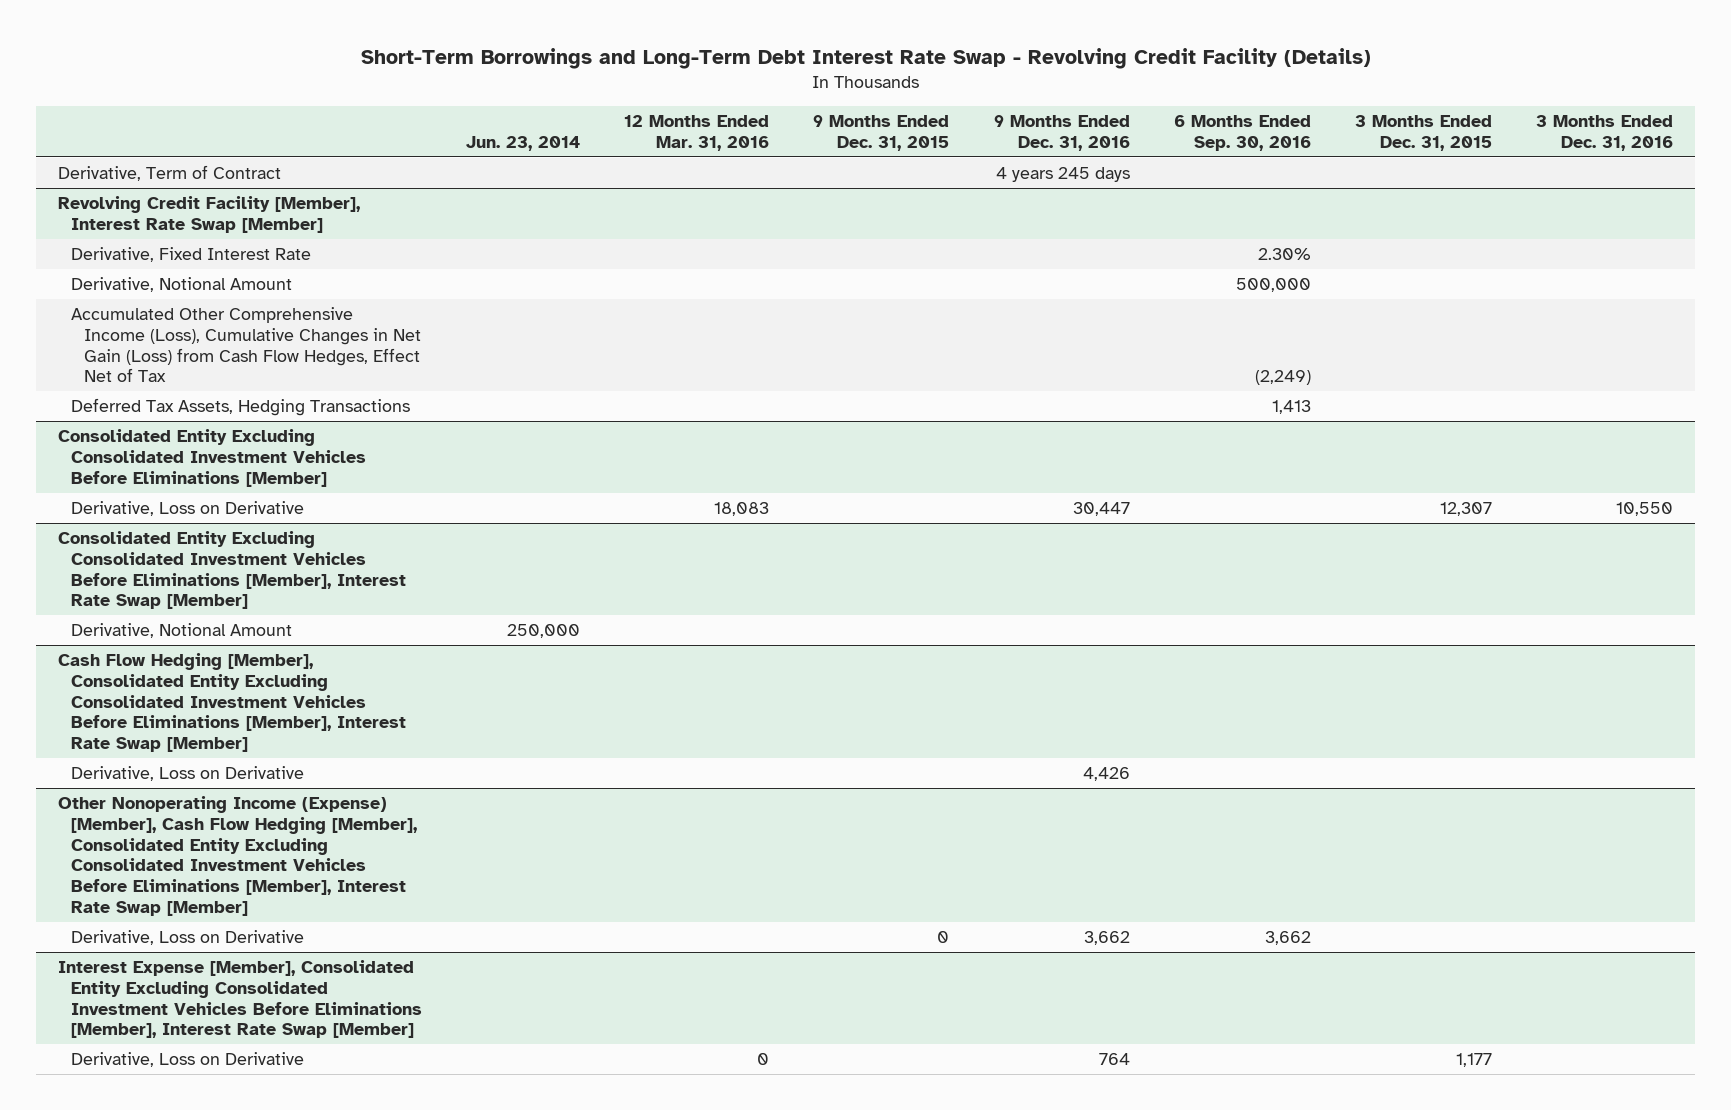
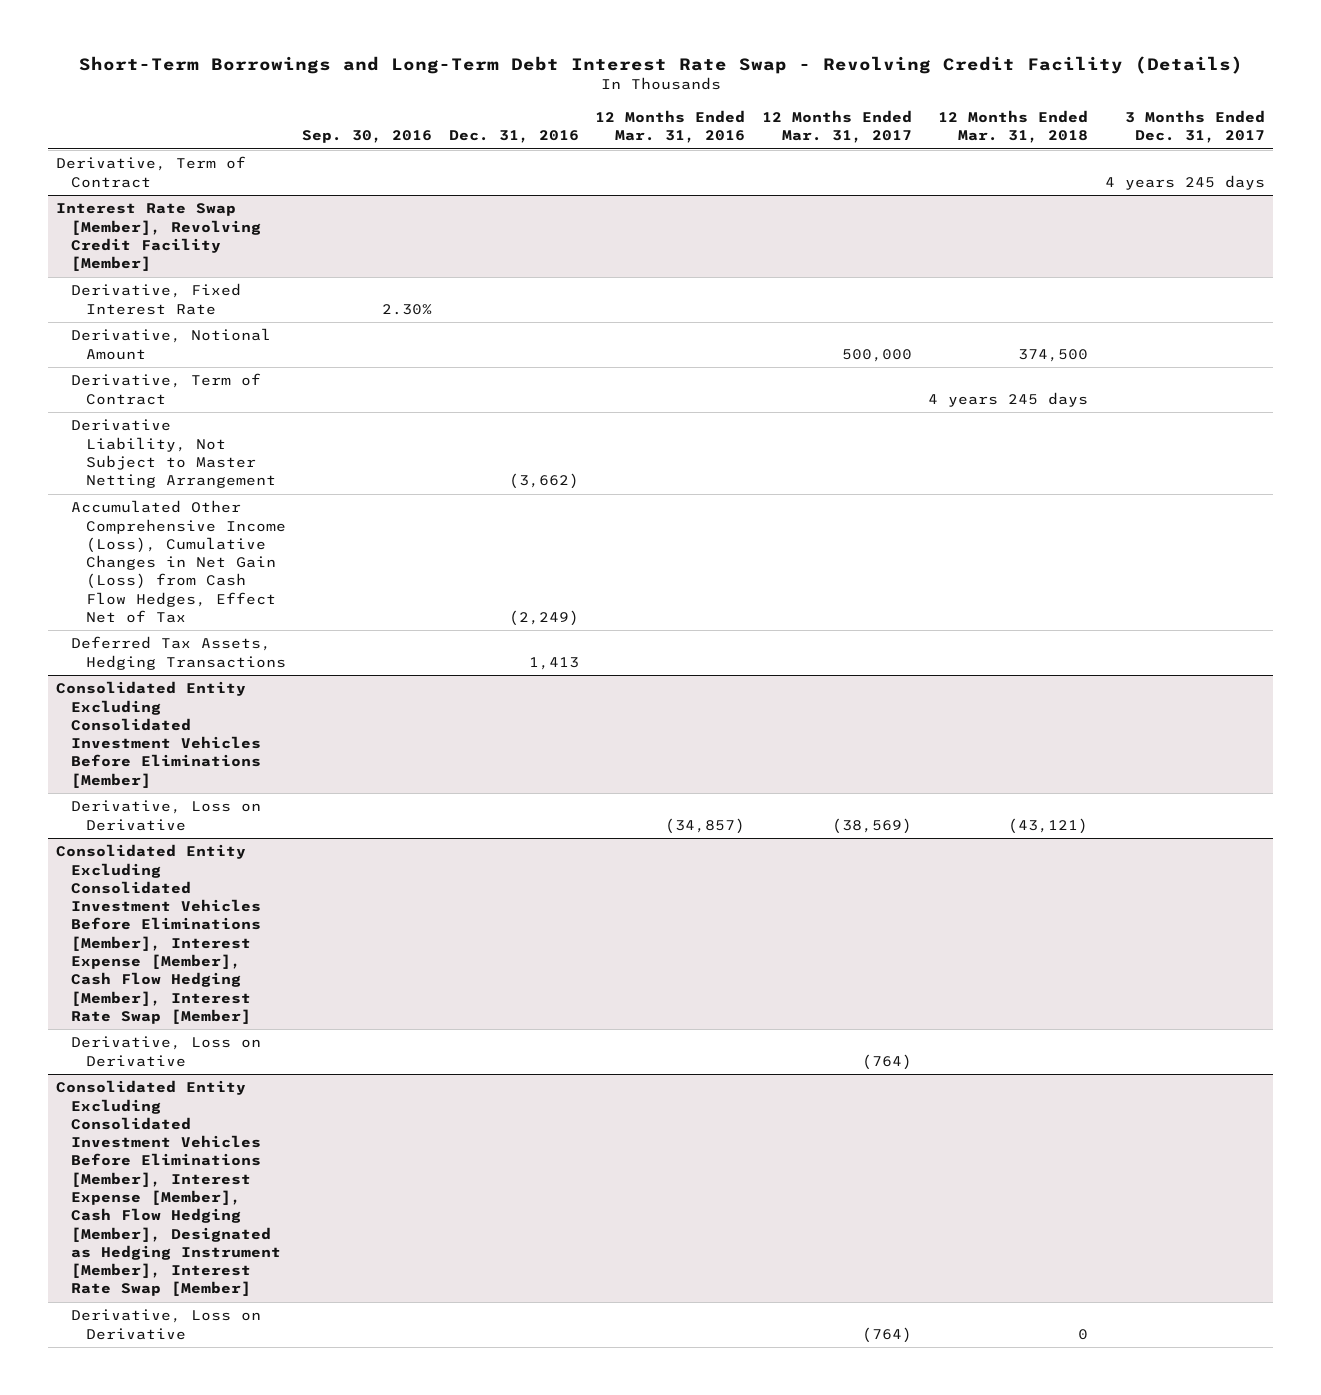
[465,135,580,151] Jun. 23, 2014 -> none
[813,114,950,151] 9 Months Ended Dec. 31, 2015 -> none
[993,114,1130,151] 9 Months Ended Dec. 31, 2016 -> none
[1173,114,1311,151] 6 Months Ended Sep. 30, 2016 -> none
[1354,114,1492,151] 3 Months Ended Dec. 31, 2015 -> none
[1536,114,1674,151] 3 Months Ended Dec. 31, 2016 -> none
none -> [302,130,433,144] Sep. 30, 2016
none -> [448,130,579,144] Dec. 31, 2016
none -> [761,109,912,144] 12 Months Ended Mar. 31, 2017
none -> [938,109,1089,144] 12 Months Ended Mar. 31, 2018
none -> [1124,109,1265,144] 3 Months Ended Dec. 31, 2017
[57,196,360,233] Revolving Credit Facility [Member], Interest Rate Swap [Member] -> [56,203,261,272] Interest Rate Swap [Member], Revolving Credit Facility [Member]
none -> [70,373,261,405] Derivative, Term of Contract
none -> [70,419,276,489] Derivative Liability, Not Subject to Master Netting Arrangement
[57,531,406,610] Consolidated Entity Excluding Consolidated Investment Vehicles Before Eliminations [Member], Interest Rate Swap [Member] -> none
[70,623,292,639] Derivative, Notional Amount -> none
[714,502,770,517] 18,083 -> [665,817,746,834] (34,857)
[57,653,406,753] Cash Flow Hedging [Member], Consolidated Entity Excluding Consolidated Investment Vehicles Before Eliminations [Member], Interest Rate Swap [Member] -> [56,844,261,1024] Consolidated Entity Excluding Consolidated Investment Vehicles Before Eliminations [Member], Interest Expense [Member], Cash Flow Hedging [Member], Interest Rate Swap [Member]
[57,796,417,917] Other Nonoperating Income (Expense) [Member], Cash Flow Hedging [Member], Consolidated Entity Excluding Consolidated Investment Vehicles Before Eliminations [Member], Interest Rate Swap [Member] -> [56,1080,281,1297] Consolidated Entity Excluding Consolidated Investment Vehicles Before Eliminations [Member], Interest Expense [Member], Cash Flow Hedging [Member], Designated as Hedging Instrument [Member], Interest Rate Swap [Member]
[57,960,422,1039] Interest Expense [Member], Consolidated Entity Excluding Consolidated Investment Vehicles Before Eliminations [Member], Interest Rate Swap [Member] -> none
[70,1052,304,1068] Derivative, Loss on Derivative -> none

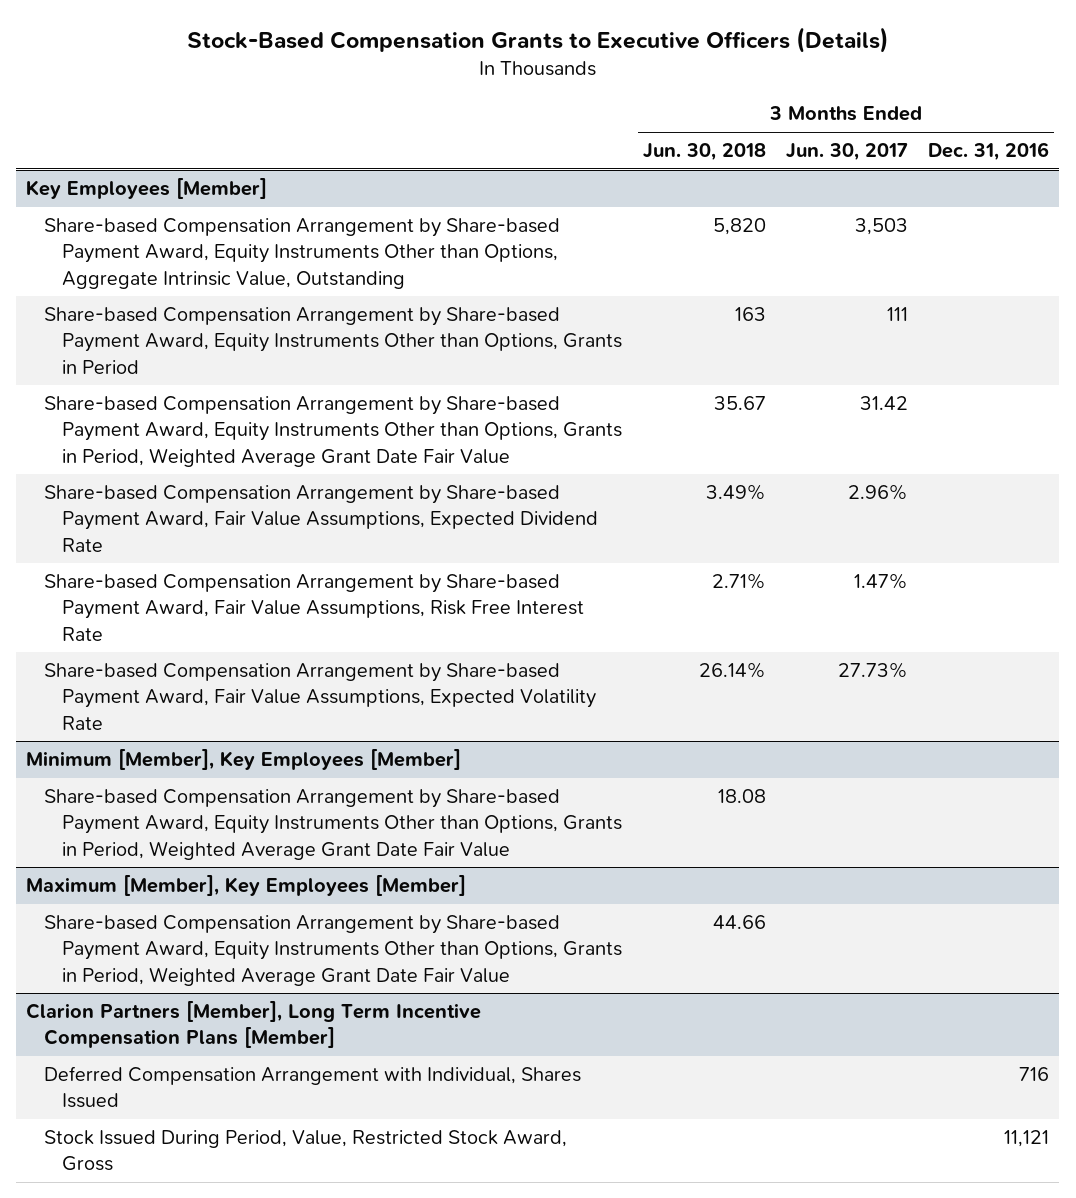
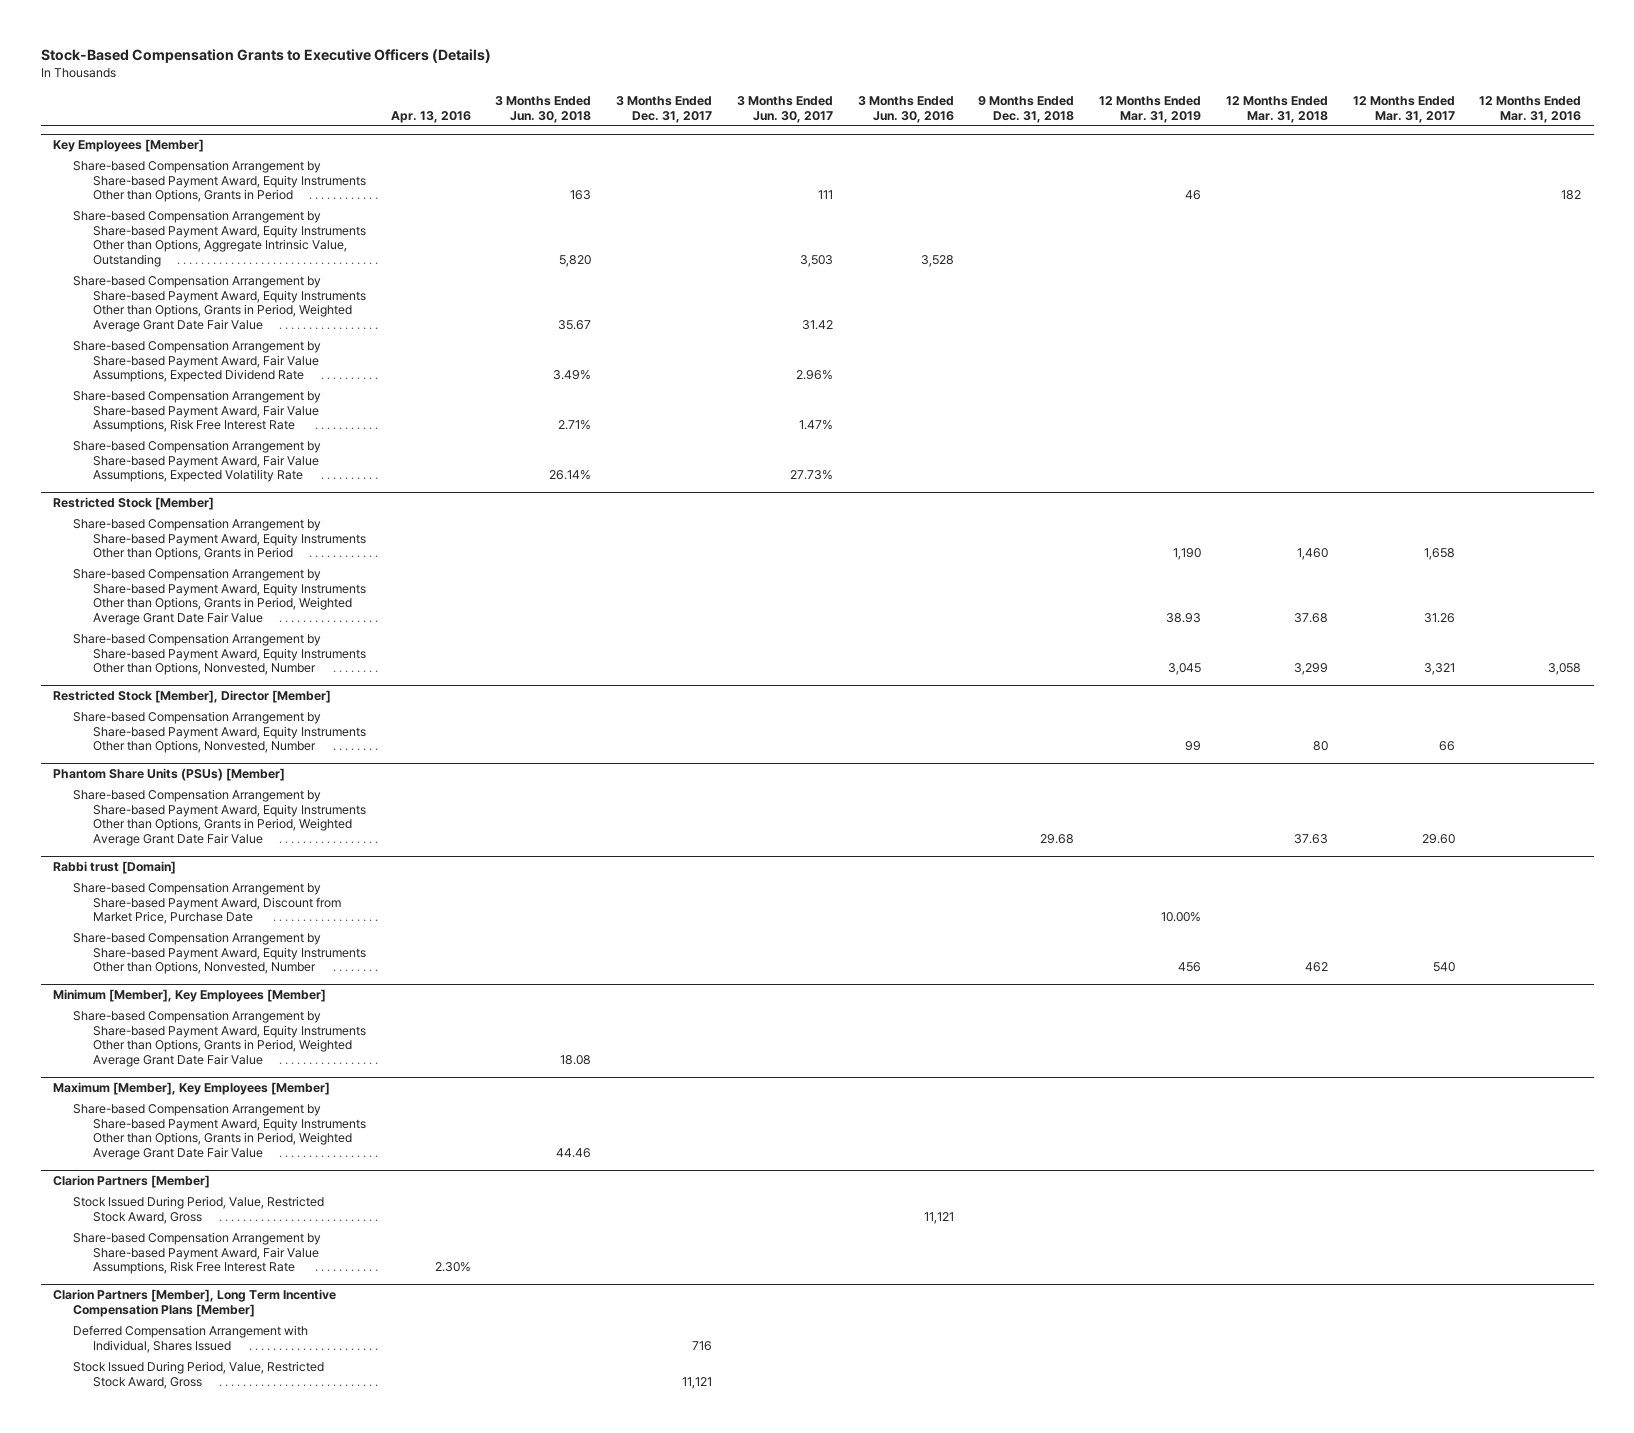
[928,142,1050,162] Dec. 31, 2016 -> none
none -> [390,110,471,123] Apr. 13, 2016
none -> [616,96,713,123] 3 Months Ended Dec. 31, 2017
none -> [857,96,954,123] 3 Months Ended Jun. 30, 2016
none -> [978,96,1075,123] 9 Months Ended Dec. 31, 2018
none -> [1099,96,1202,123] 12 Months Ended Mar. 31, 2019
none -> [1225,96,1328,123] 12 Months Ended Mar. 31, 2018
none -> [1352,96,1455,123] 12 Months Ended Mar. 31, 2017
none -> [1479,96,1582,123] 12 Months Ended Mar. 31, 2016
[44,218,561,289] Share-based Compensation Arrangement by Share-based Payment Award, Equity Instruments Other than Options, Aggregate Intrinsic Value, Outstanding -> [72,210,366,268] Share-based Compensation Arrangement by Share-based Payment Award, Equity Instruments Other than Options, Aggregate Intrinsic Value, Outstanding
none -> [52,497,214,511] Restricted Stock [Member]
none -> [72,518,366,561] Share-based Compensation Arrangement by Share-based Payment Award, Equity Instruments Other than Options, Grants in Period
none -> [72,568,366,626] Share-based Compensation Arrangement by Share-based Payment Award, Equity Instruments Other than Options, Grants in Period, Weighted Average Grant Date Fair Value
none -> [72,633,366,676] Share-based Compensation Arrangement by Share-based Payment Award, Equity Instruments Other than Options, Nonvested, Number
none -> [52,690,331,704] Restricted Stock [Member], Director [Member]
none -> [72,711,366,754] Share-based Compensation Arrangement by Share-based Payment Award, Equity Instruments Other than Options, Nonvested, Number
none -> [52,768,285,782] Phantom Share Units (PSUs) [Member]
none -> [72,789,366,847] Share-based Compensation Arrangement by Share-based Payment Award, Equity Instruments Other than Options, Grants in Period, Weighted Average Grant Date Fair Value
none -> [52,861,176,875] Rabbi trust [Domain]
none -> [72,882,341,925] Share-based Compensation Arrangement by Share-based Payment Award, Discount from Market Price, Purchase Date
none -> [72,932,366,975] Share-based Compensation Arrangement by Share-based Payment Award, Equity Instruments Other than Options, Nonvested, Number
[712,915,766,930] 44.66 -> [556,1148,592,1159] 44.46
none -> [52,1175,210,1189] Clarion Partners [Member]
none -> [72,1196,324,1224] Stock Issued During Period, Value, Restricted Stock Award, Gross
none -> [72,1232,321,1275] Share-based Compensation Arrangement by Share-based Payment Award, Fair Value Assumptions, Risk Free Interest Rate

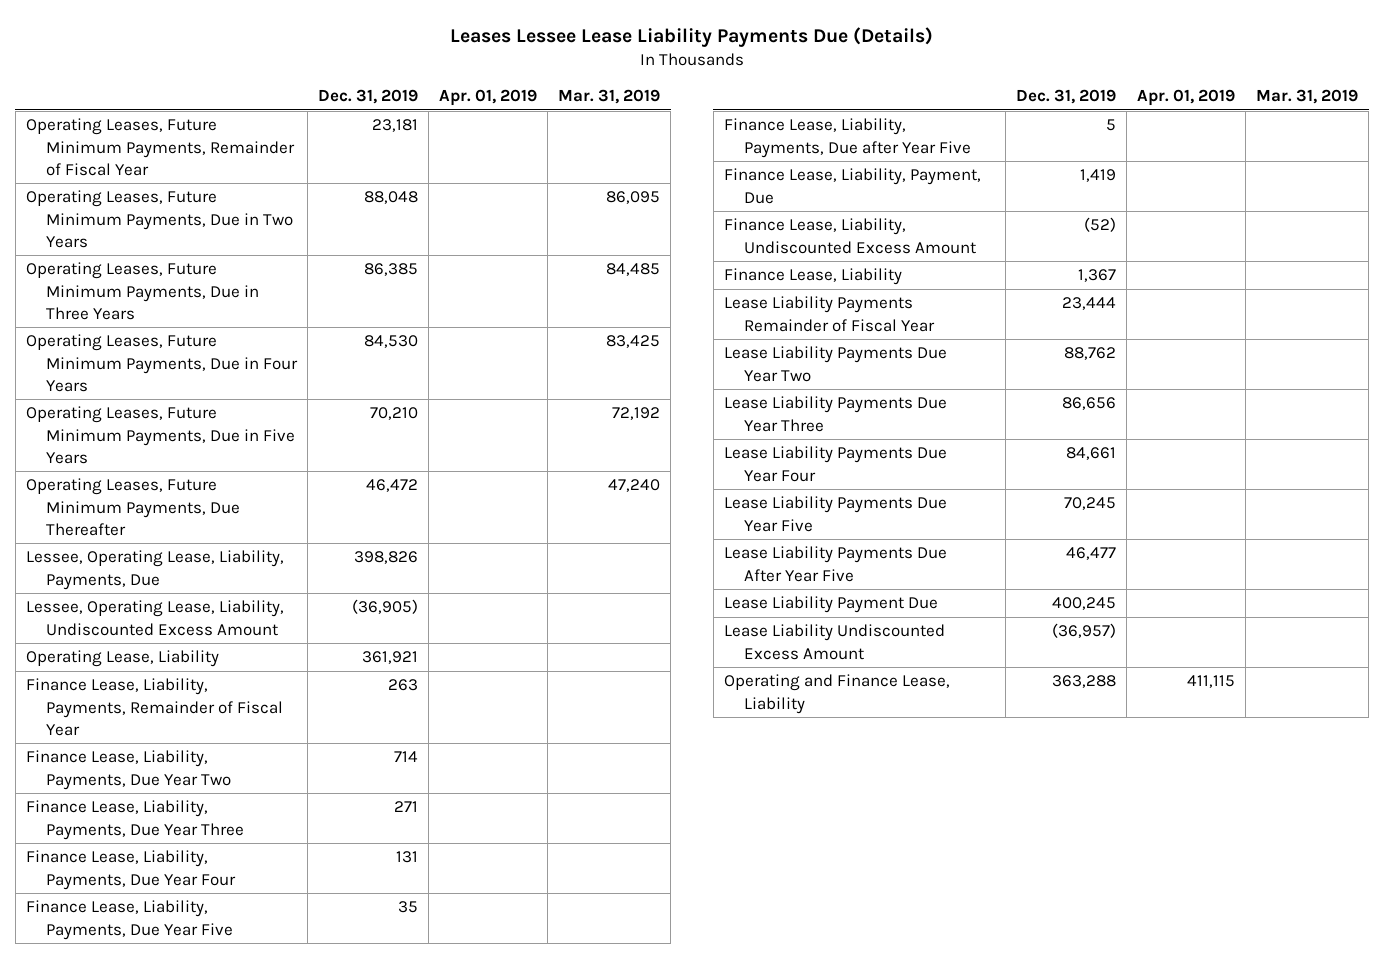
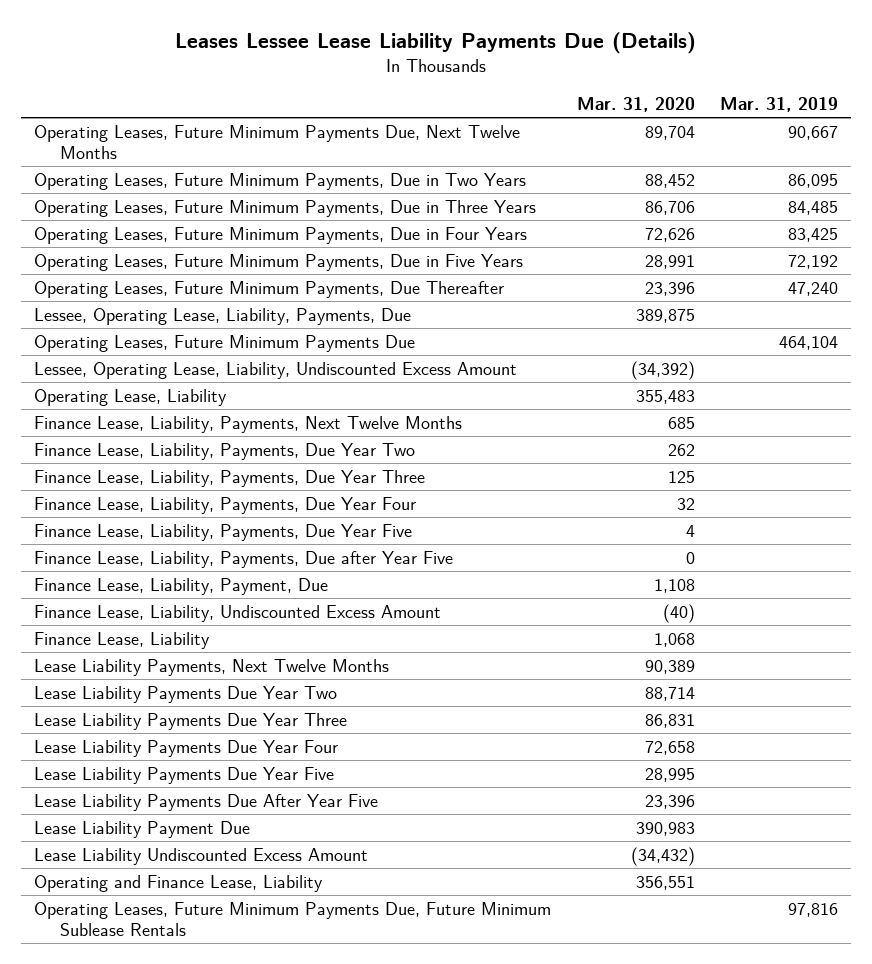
[317,89,418,105] Dec. 31, 2019 -> none
[438,89,537,107] Apr. 01, 2019 -> none
none -> [576,96,695,112] Mar. 31, 2020
[25,118,295,176] Operating Leases, Future Minimum Payments, Remainder of Fiscal Year -> none
none -> [33,124,520,159] Operating Leases, Future Minimum Payments Due, Next Twelve Months
none -> [33,334,415,352] Operating Leases, Future Minimum Payments Due
[25,678,283,736] Finance Lease, Liability, Payments, Remainder of Fiscal Year -> none
none -> [33,415,462,433] Finance Lease, Liability, Payments, Next Twelve Months
[723,296,935,332] Lease Liability Payments Remainder of Fiscal Year -> none
none -> [33,658,389,676] Lease Liability Payments, Next Twelve Months
none -> [33,901,551,936] Operating Leases, Future Minimum Payments Due, Future Minimum Sublease Rentals

